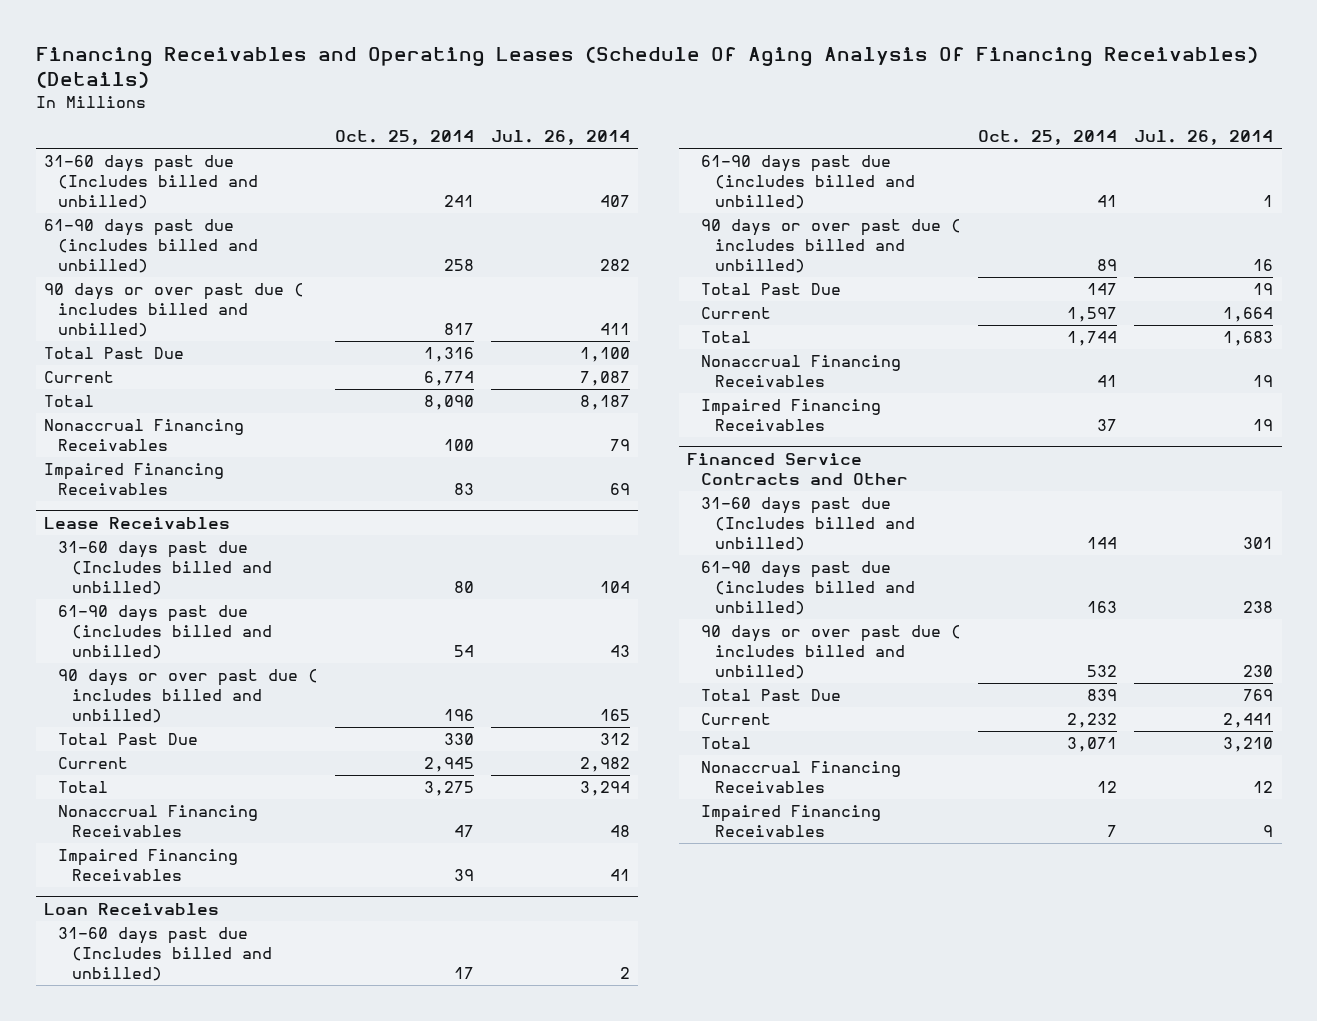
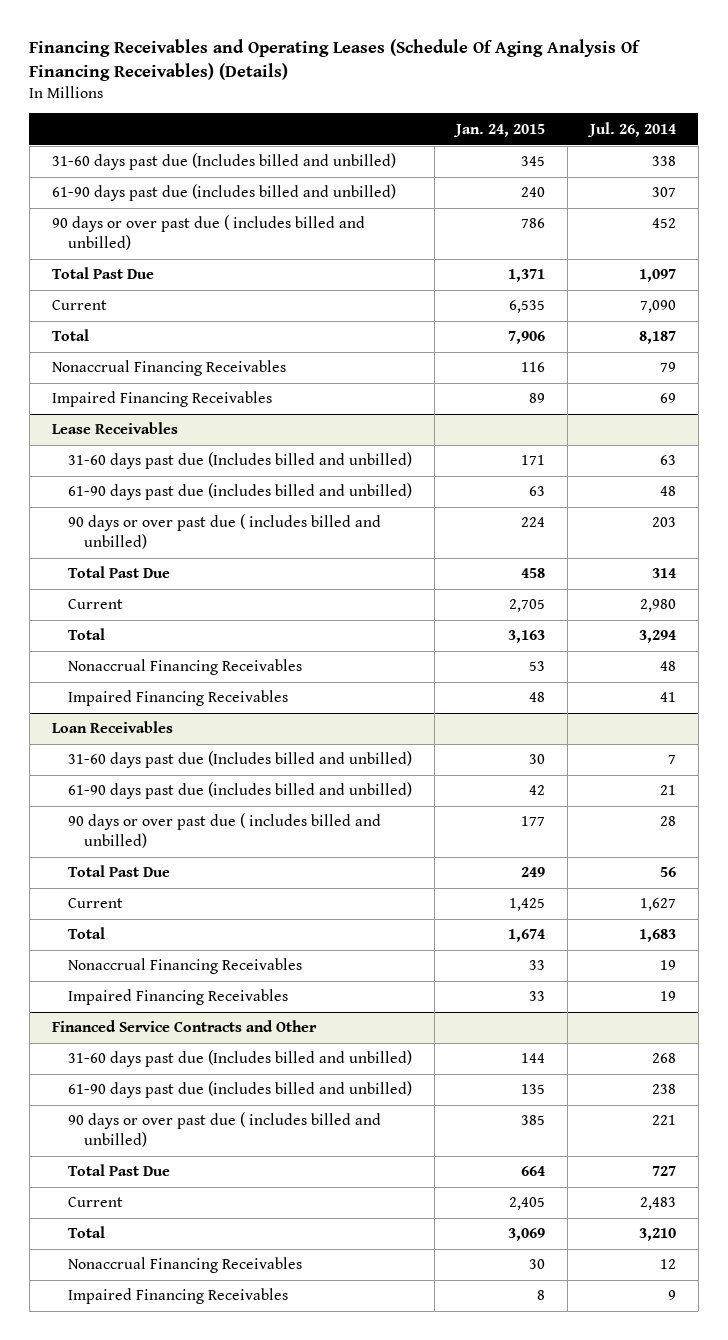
[334,130,474,146] Oct. 25, 2014 -> none
none -> [453,123,546,137] Jan. 24, 2015
[599,194,630,207] 407 -> [651,156,676,167] 338
[599,258,630,271] 282 -> [651,187,676,198] 307
[599,322,630,335] 411 -> [651,218,676,229] 452
[579,347,630,363] 1,100 -> [638,269,676,283] 1,097
[579,371,630,387] 7,087 -> [639,300,676,314] 7,090
[599,580,630,593] 104 -> [659,455,676,466] 63
[609,644,630,657] 43 -> [659,486,676,497] 48
[599,708,630,721] 165 -> [651,517,676,528] 203
[599,733,630,746] 312 -> [651,568,676,579] 314
[579,757,630,773] 2,982 -> [639,599,676,613] 2,980
[619,966,630,979] 2 -> [667,755,676,765] 7
[1263,194,1274,207] 1 -> [659,785,676,796] 21
[1253,258,1274,271] 16 -> [659,816,676,827] 28
[1253,283,1274,296] 19 -> [659,867,676,878] 56
[1223,307,1274,323] 1,664 -> [639,898,676,912] 1,627
[1243,536,1274,549] 301 -> [651,1053,676,1064] 268
[1243,664,1274,677] 230 -> [651,1115,676,1126] 221
[1243,689,1274,702] 769 -> [651,1166,676,1177] 727
[1223,713,1274,729] 2,441 -> [639,1197,676,1211] 2,483

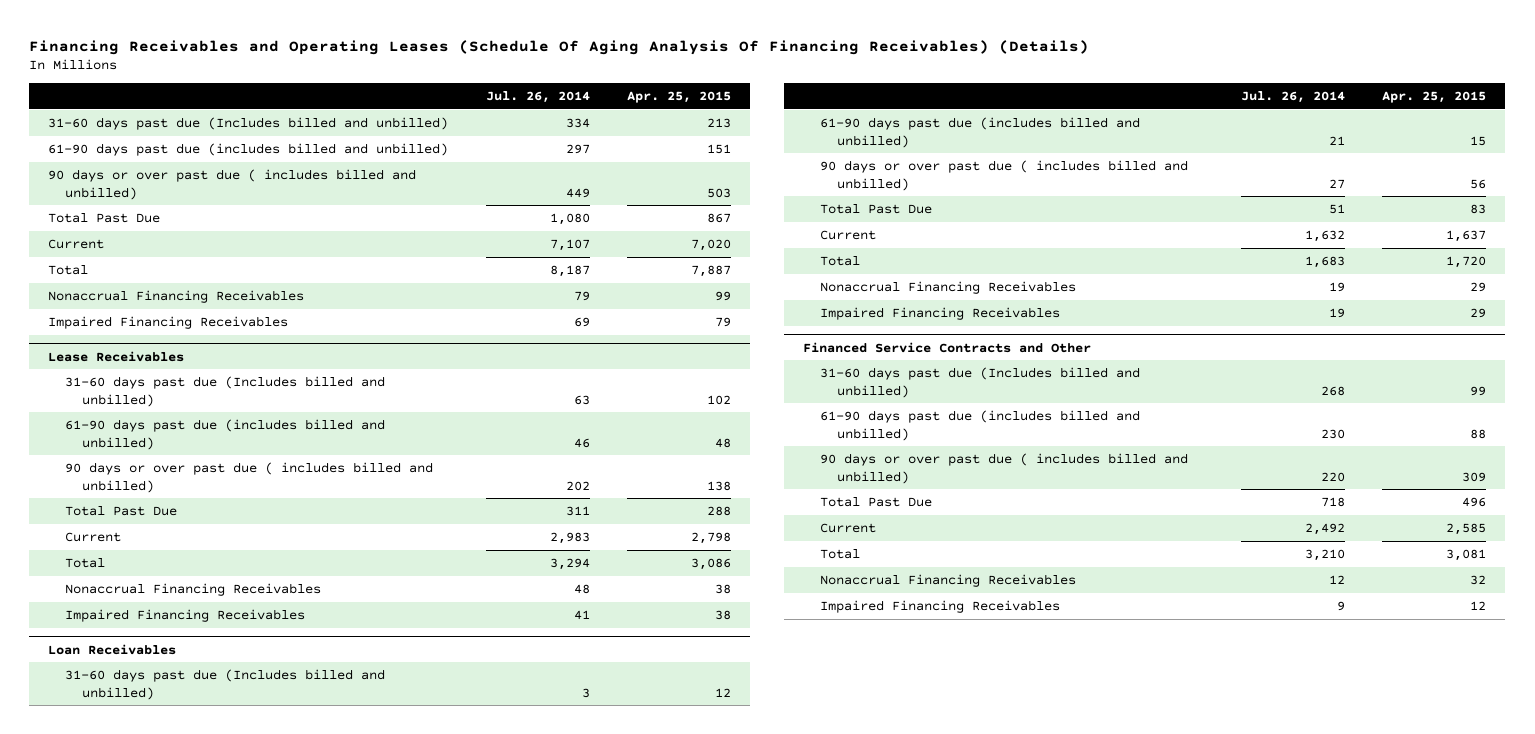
[453,123,546,137] Jan. 24, 2015 -> none
none -> [627,91,732,104] Apr. 25, 2015
[651,156,676,167] 338 -> [565,117,590,128] 334
[651,187,676,198] 307 -> [565,143,590,154] 297
[651,218,676,229] 452 -> [565,187,590,198] 449
[638,269,676,283] 1,097 -> [549,212,590,225] 1,080
[639,300,676,314] 7,090 -> [549,238,590,251] 7,107
[659,486,676,497] 48 -> [573,437,590,448] 46
[651,517,676,528] 203 -> [565,480,590,491] 202
[651,568,676,579] 314 -> [565,505,590,516] 311
[639,599,676,613] 2,980 -> [549,531,590,544] 2,983
[667,755,676,765] 7 -> [581,687,590,698] 3
[659,816,676,827] 28 -> [1328,178,1345,189] 27
[659,867,676,878] 56 -> [1328,203,1345,214] 51
[639,898,676,912] 1,627 -> [1304,229,1345,242] 1,632
[651,1084,676,1095] 238 -> [1320,428,1345,439] 230
[651,1115,676,1126] 221 -> [1320,471,1345,482] 220
[651,1166,676,1177] 727 -> [1320,496,1345,507] 718
[639,1197,676,1211] 2,483 -> [1304,522,1345,535] 2,492

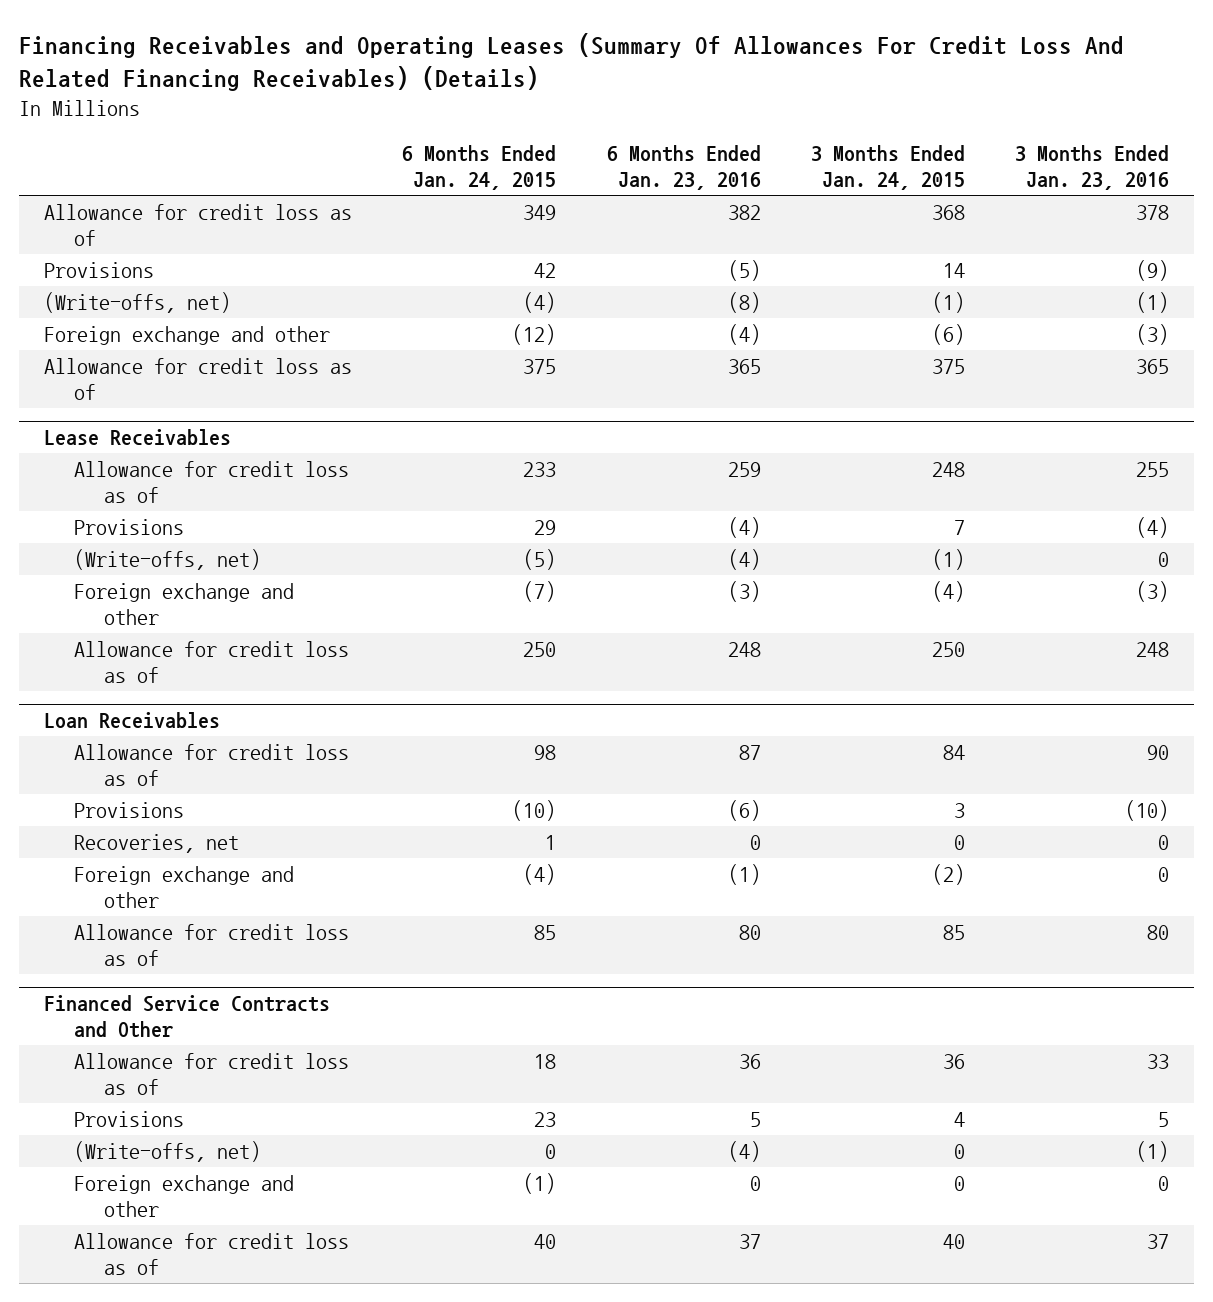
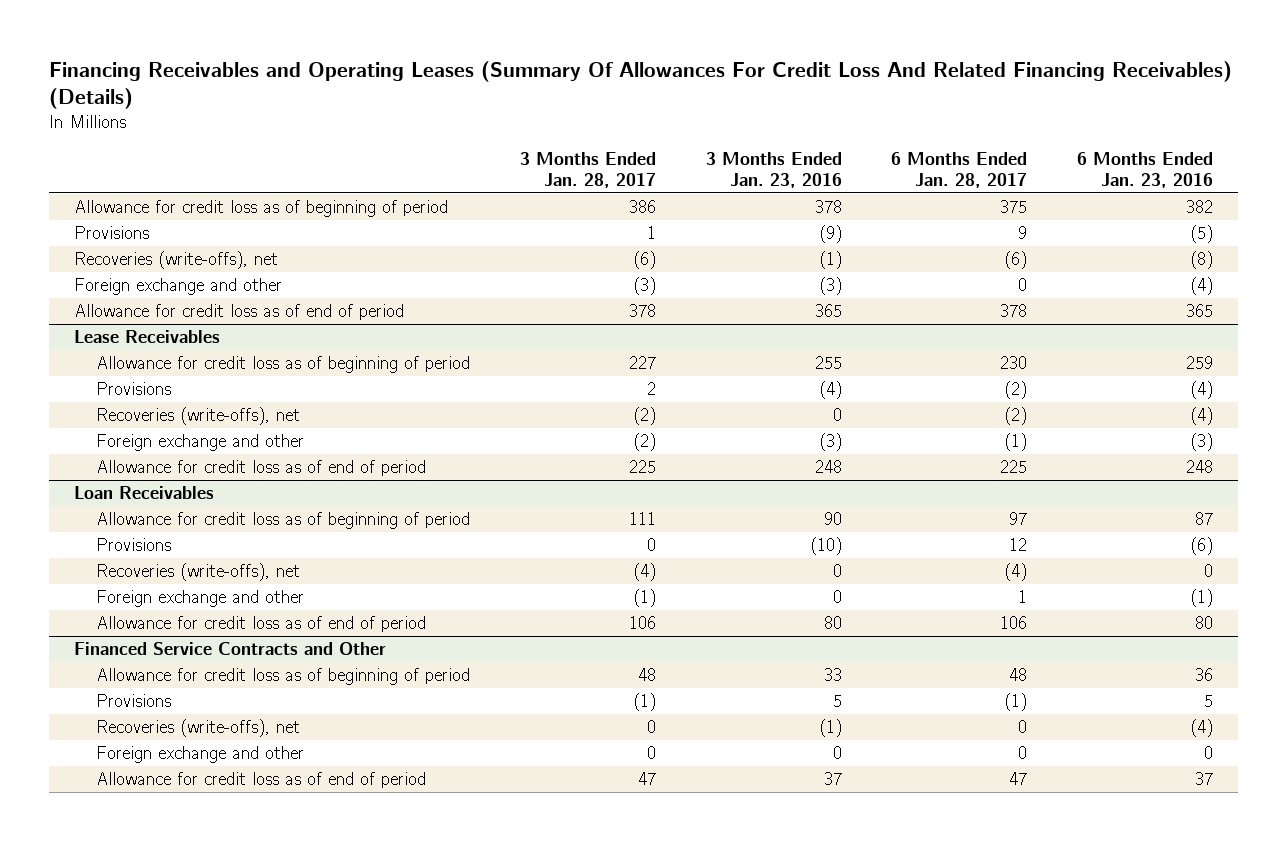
[402,144,557,191] 6 Months Ended Jan. 24, 2015 -> none
[810,144,965,191] 3 Months Ended Jan. 24, 2015 -> none
none -> [519,152,656,188] 3 Months Ended Jan. 28, 2017
none -> [891,152,1028,188] 6 Months Ended Jan. 28, 2017
[44,203,353,247] Allowance for credit loss as of -> [73,200,448,218] Allowance for credit loss as of beginning of period
[44,291,232,313] (Write-offs, net) -> [73,251,278,270] Recoveries (write-offs), net
[44,357,353,401] Allowance for credit loss as of -> [73,304,404,321] Allowance for credit loss as of end of period
[74,460,350,504] Allowance for credit loss as of -> [95,356,470,374] Allowance for credit loss as of beginning of period
[74,548,262,570] (Write-offs, net) -> [95,407,300,426] Recoveries (write-offs), net
[74,640,350,684] Allowance for credit loss as of -> [95,460,426,477] Allowance for credit loss as of end of period
[74,743,350,787] Allowance for credit loss as of -> [95,512,470,530] Allowance for credit loss as of beginning of period
[74,833,240,853] Recoveries, net -> [95,563,300,582] Recoveries (write-offs), net
[74,923,350,967] Allowance for credit loss as of -> [95,616,426,633] Allowance for credit loss as of end of period
[74,1052,350,1096] Allowance for credit loss as of -> [95,668,470,686] Allowance for credit loss as of beginning of period
[74,1140,262,1162] (Write-offs, net) -> [95,719,300,738] Recoveries (write-offs), net
[74,1232,350,1276] Allowance for credit loss as of -> [95,772,426,789] Allowance for credit loss as of end of period

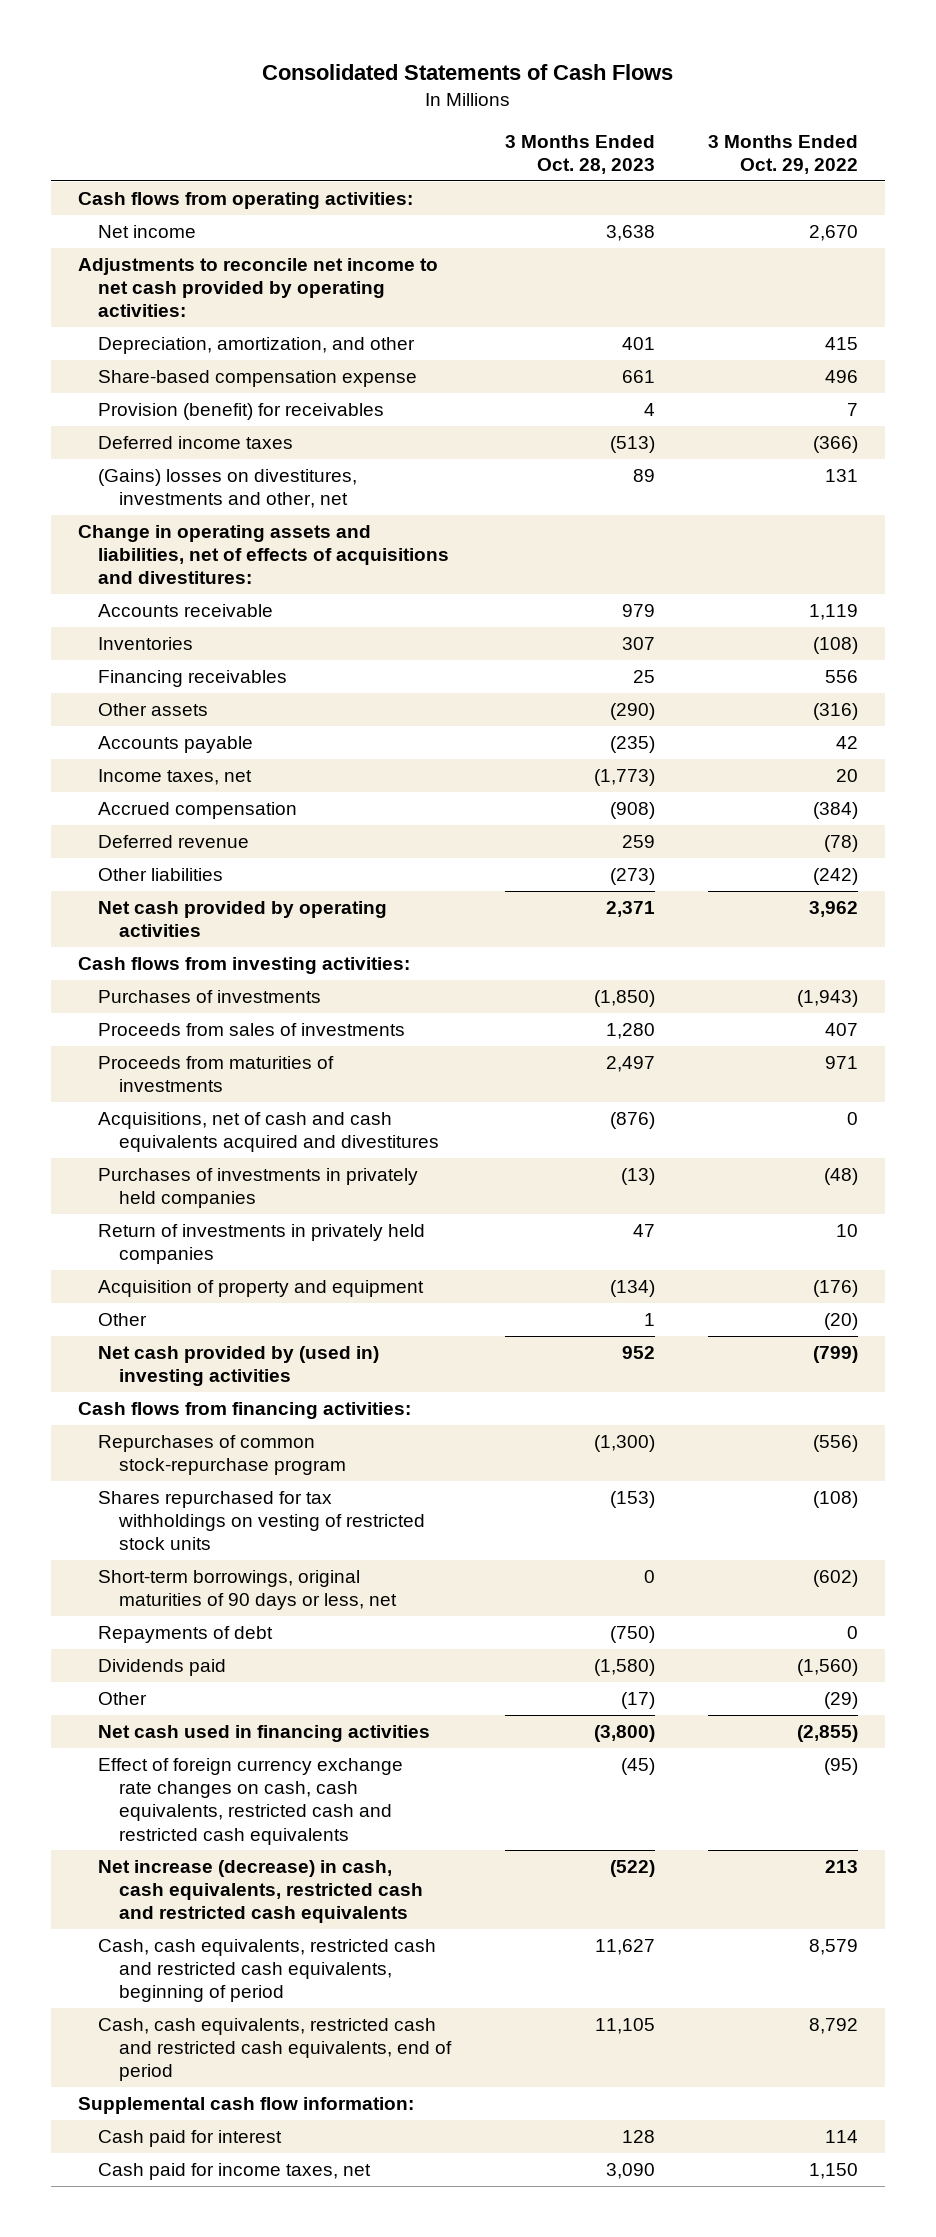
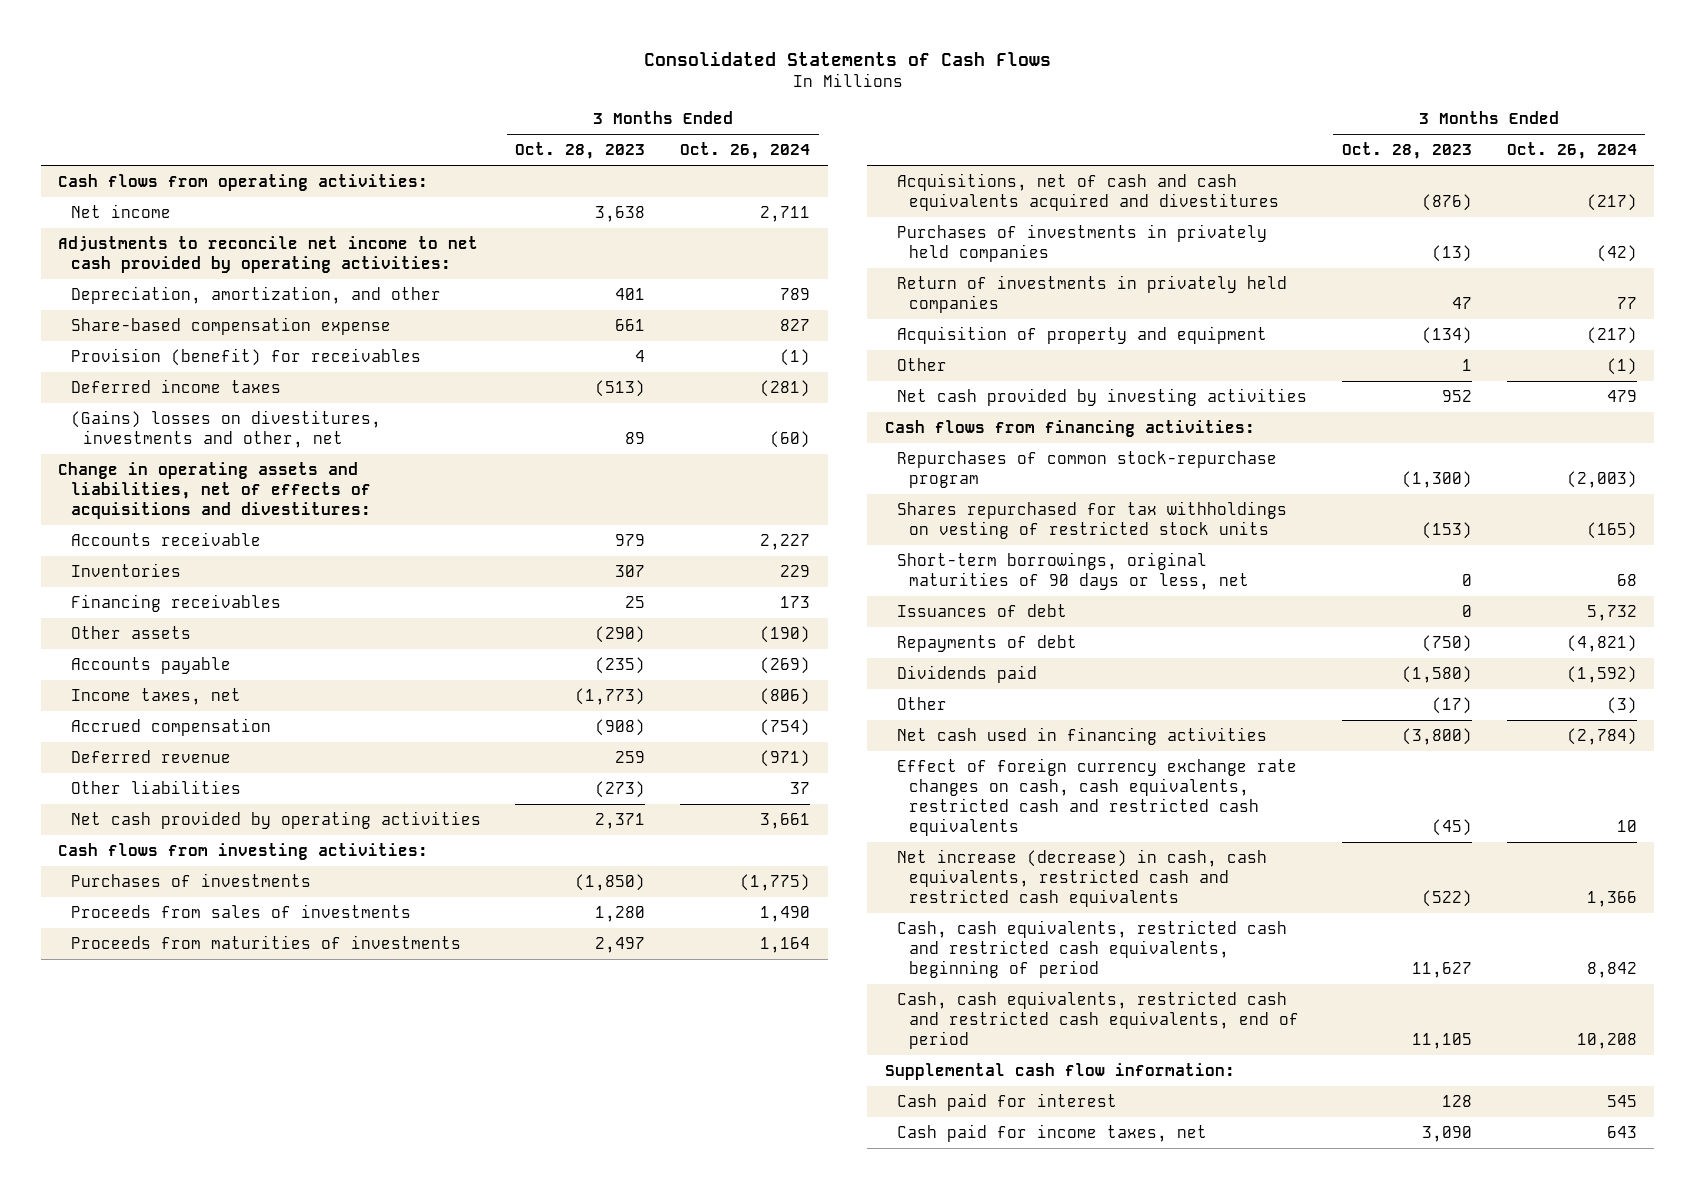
[708,134,859,174] 3 Months Ended Oct. 29, 2022 -> none
none -> [680,142,811,160] Oct. 26, 2024
[98,1345,380,1387] Net cash provided by (used in) investing activities -> [896,388,1307,407] Net cash provided by investing activities
none -> [896,604,1067,618] Issuances of debt

